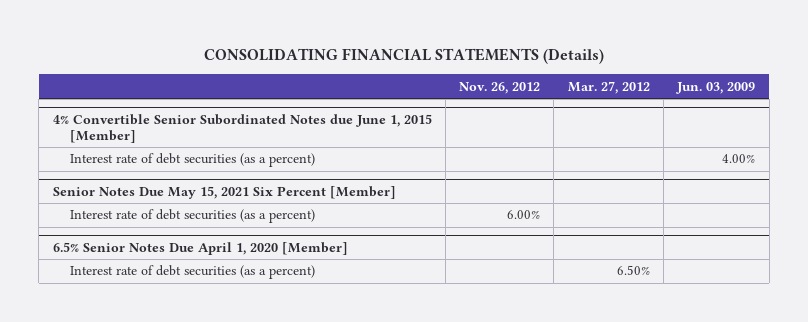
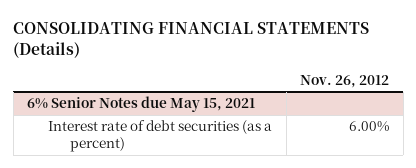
[567,80,650,94] Mar. 27, 2012 -> none
[676,81,756,94] Jun. 03, 2009 -> none
[52,113,432,143] 4% Convertible Senior Subordinated Notes due June 1, 2015 [Member] -> none
[69,153,315,168] Interest rate of debt securities (as a percent) -> none
[52,185,396,199] Senior Notes Due May 15, 2021 Six Percent [Member] -> [26,96,255,113] 6% Senior Notes due May 15, 2021
[52,241,348,255] 6.5% Senior Notes Due April 1, 2020 [Member] -> none
[69,265,315,280] Interest rate of debt securities (as a percent) -> none

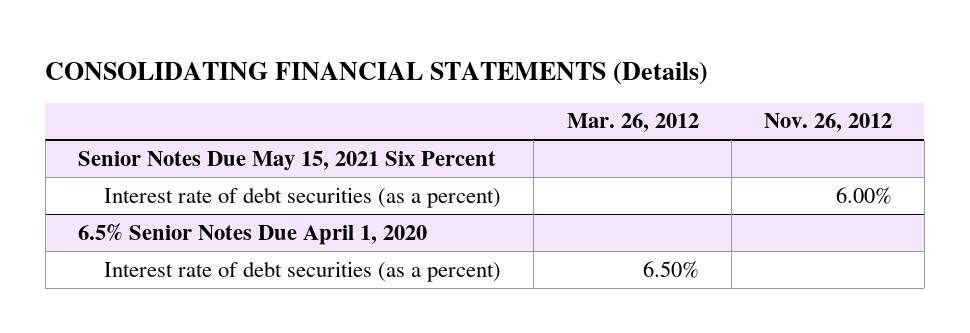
none -> [566,113,699,133] Mar. 26, 2012
[26,96,255,113] 6% Senior Notes due May 15, 2021 -> [77,150,496,171] Senior Notes Due May 15, 2021 Six Percent
none -> [77,222,427,245] 6.5% Senior Notes Due April 1, 2020
none -> [104,260,502,282] Interest rate of debt securities (as a percent)

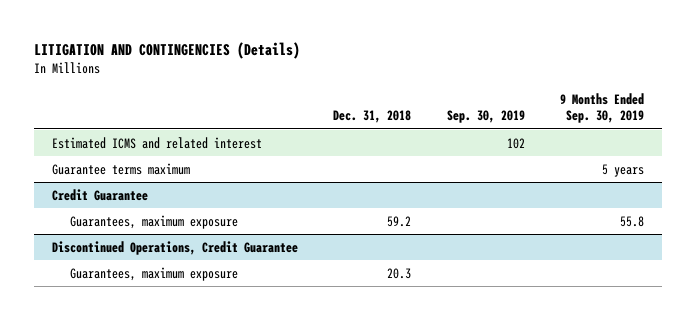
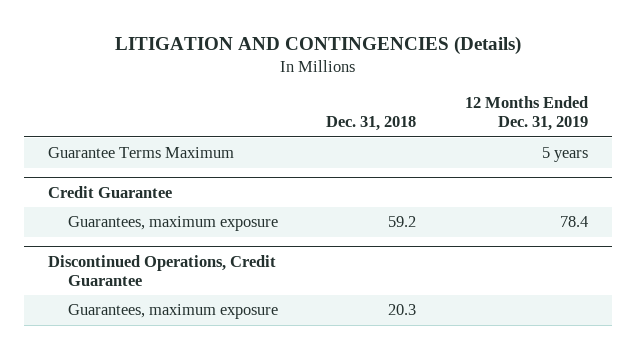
[446,110,525,124] Sep. 30, 2019 -> none
[560,92,645,124] 9 Months Ended Sep. 30, 2019 -> none
none -> [464,96,588,132] 12 Months Ended Dec. 31, 2019
[51,136,262,149] Estimated ICMS and related interest -> none
[51,162,190,175] Guarantee terms maximum -> [48,147,235,159] Guarantee Terms Maximum

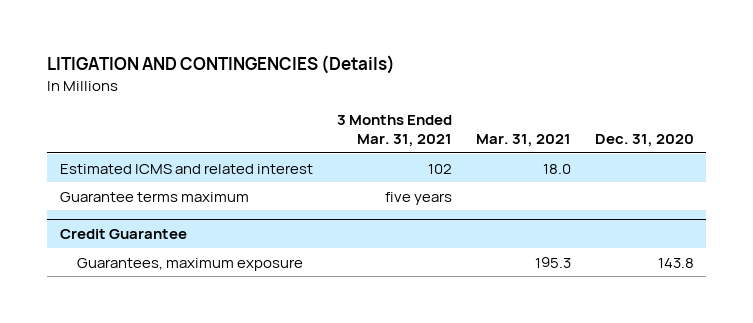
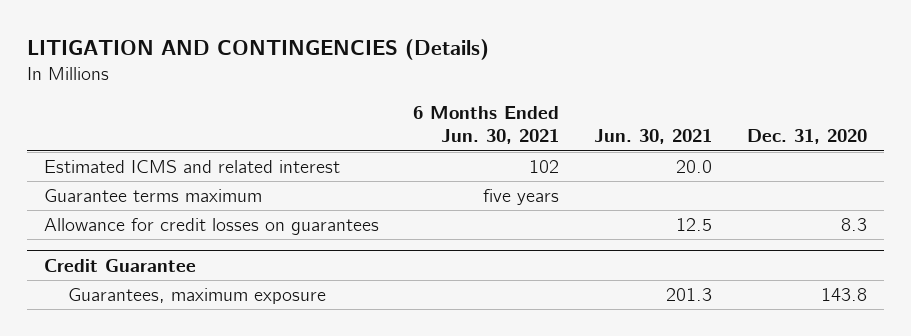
[336,114,452,147] 3 Months Ended Mar. 31, 2021 -> none
[475,133,571,147] Mar. 31, 2021 -> none
none -> [413,105,560,145] 6 Months Ended Jun. 30, 2021
none -> [594,129,713,145] Jun. 30, 2021
none -> [43,217,379,235] Allowance for credit losses on guarantees

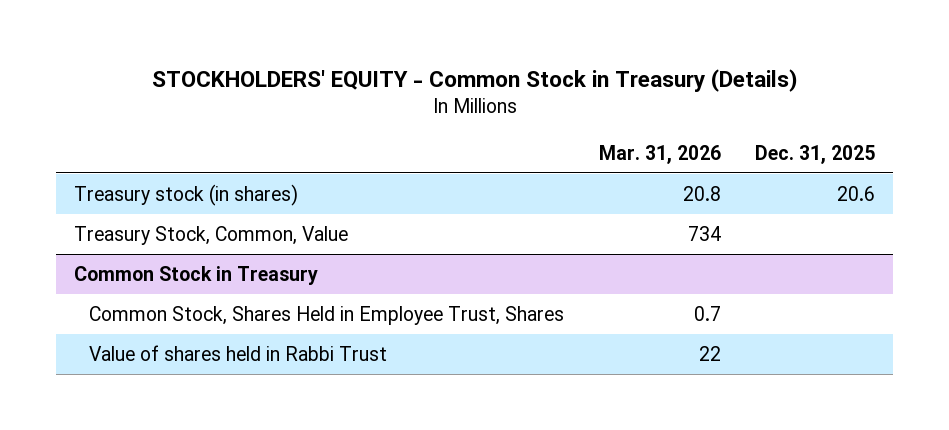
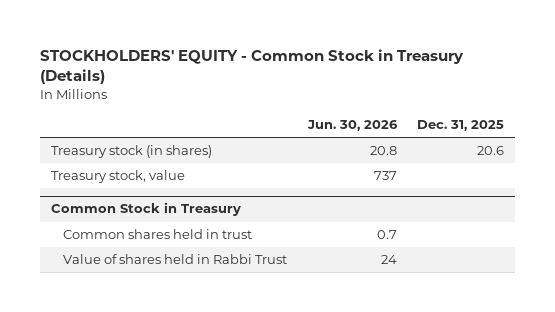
[598,144,721,164] Mar. 31, 2026 -> none
none -> [306,120,398,132] Jun. 30, 2026
[73,226,348,246] Treasury Stock, Common, Value -> [50,170,185,184] Treasury stock, value
[88,306,564,326] Common Stock, Shares Held in Employee Trust, Shares -> [63,229,253,240] Common shares held in trust

